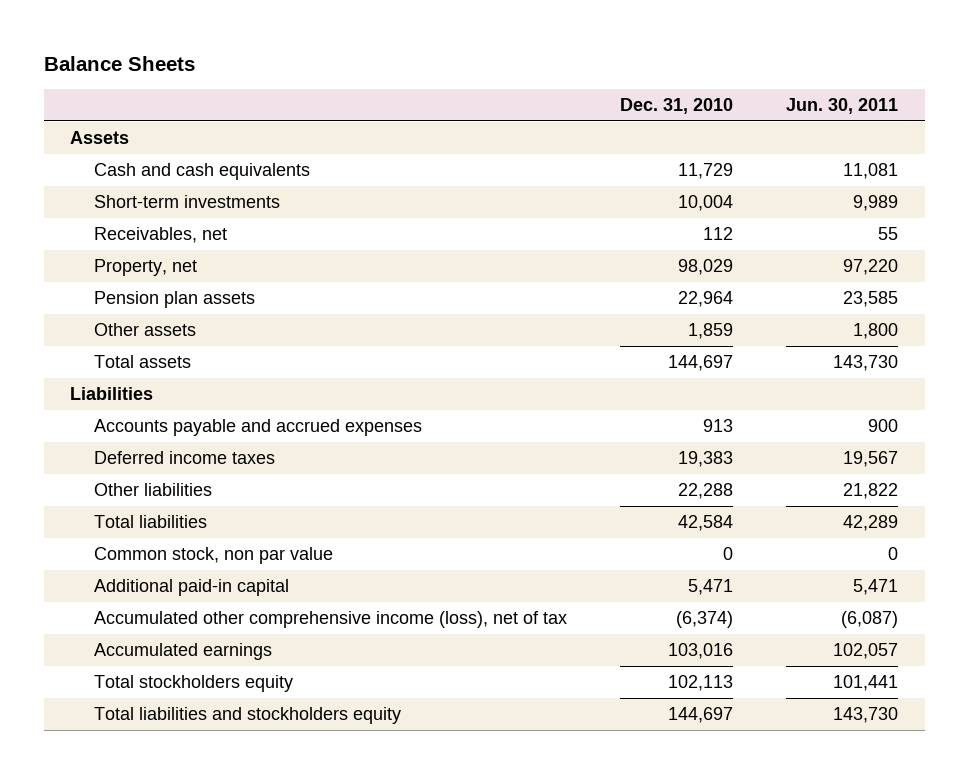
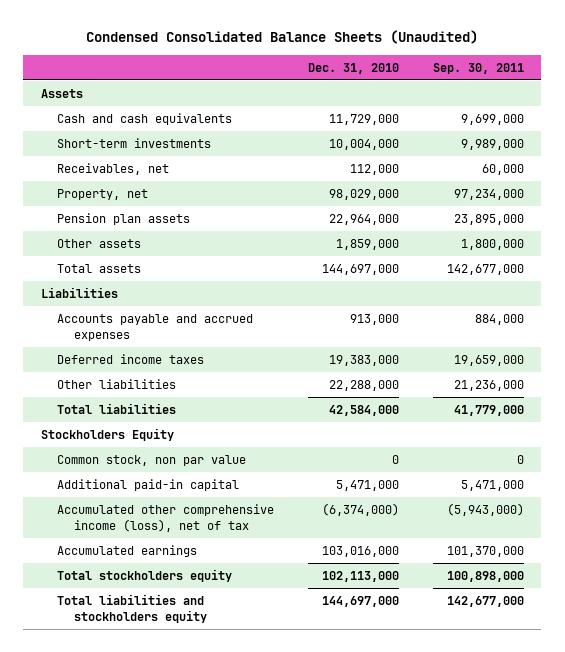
[43,56,195,72] Balance Sheets -> [86,30,479,45] Condensed Consolidated Balance Sheets (Unaudited)
[786,98,899,115] Jun. 30, 2011 -> none
none -> [433,62,525,74] Sep. 30, 2011
[678,163,734,180] 11,729 -> [329,114,400,126] 11,729,000
[678,195,734,212] 10,004 -> [329,139,400,151] 10,004,000
[703,227,734,241] 112 -> [350,164,400,176] 112,000
[678,259,734,276] 98,029 -> [329,189,400,201] 98,029,000
[678,291,734,308] 22,964 -> [329,214,400,226] 22,964,000
[688,323,734,340] 1,859 -> [336,239,400,251] 1,859,000
[668,355,734,372] 144,697 -> [322,264,400,276] 144,697,000
[703,419,734,433] 913 -> [350,314,400,326] 913,000
[678,451,734,468] 19,383 -> [329,355,400,367] 19,383,000
[678,483,734,500] 22,288 -> [329,380,400,392] 22,288,000
[678,515,734,532] 42,584 -> [329,405,400,417] 42,584,000
none -> [40,428,174,442] Stockholders Equity
[688,579,734,596] 5,471 -> [336,480,400,492] 5,471,000
[676,611,734,629] (6,374) -> [322,503,400,517] (6,374,000)
[668,643,734,660] 103,016 -> [322,546,400,558] 103,016,000
[668,675,734,692] 102,113 -> [322,571,400,583] 102,113,000
[668,707,734,724] 144,697 -> [322,596,400,608] 144,697,000

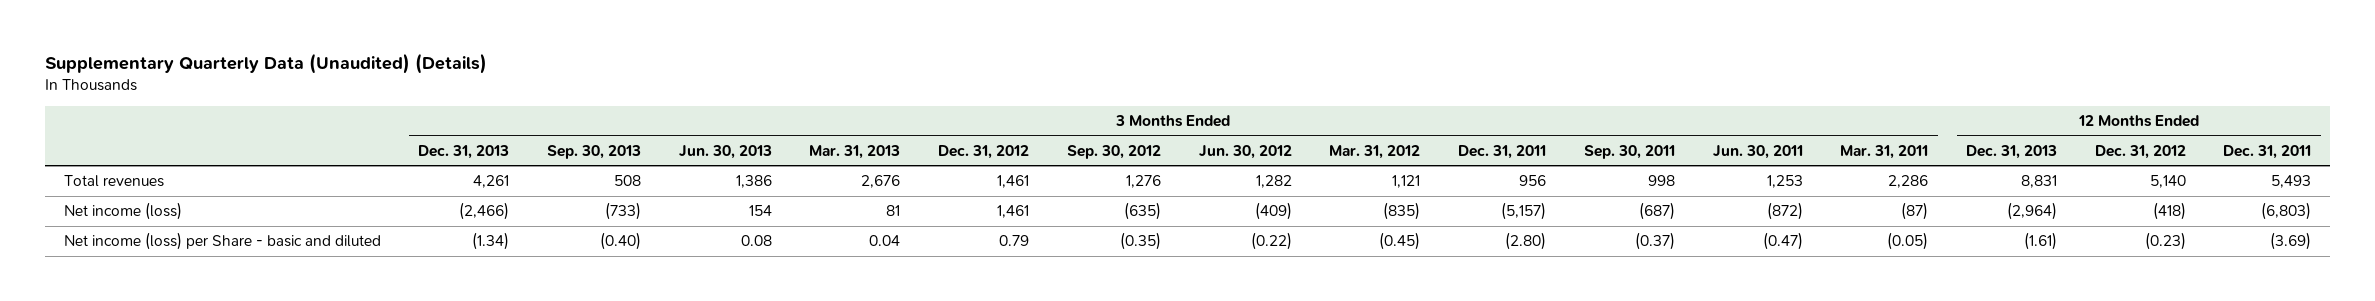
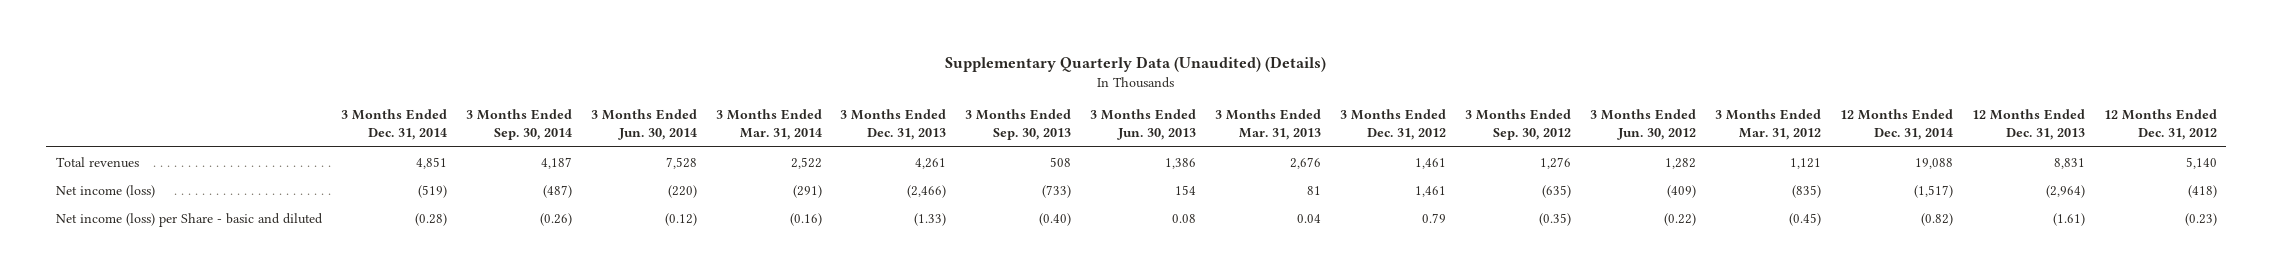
[1458,144,1547,159] Dec. 31, 2011 -> none
[1583,144,1675,159] Sep. 30, 2011 -> none
[1712,144,1803,159] Jun. 30, 2011 -> none
[1840,144,1929,159] Mar. 31, 2011 -> none
[2223,144,2312,159] Dec. 31, 2011 -> none
none -> [340,109,447,141] 3 Months Ended Dec. 31, 2014
none -> [465,109,572,141] 3 Months Ended Sep. 30, 2014
none -> [590,109,697,141] 3 Months Ended Jun. 30, 2014
none -> [715,109,822,141] 3 Months Ended Mar. 31, 2014
none -> [1839,109,1953,141] 12 Months Ended Dec. 31, 2014
[472,232,510,251] (1.34) -> [914,212,947,226] (1.33)

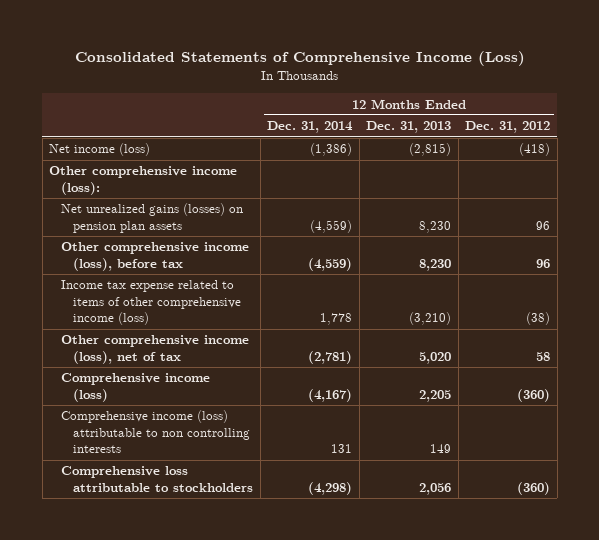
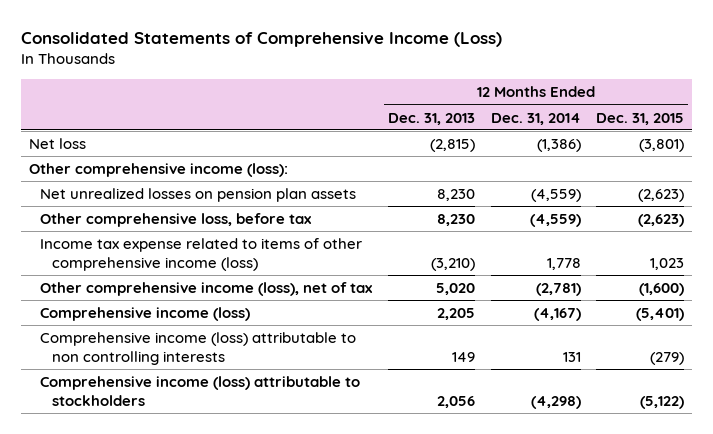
[465,121,551,134] Dec. 31, 2012 -> none
none -> [596,112,685,125] Dec. 31, 2015
[49,143,151,157] Net income (loss) -> [28,138,86,150] Net loss
[61,203,244,233] Net unrealized gains (losses) on pension plan assets -> [40,188,357,203] Net unrealized losses on pension plan assets
[61,242,250,271] Other comprehensive income (loss), before tax -> [40,213,313,228] Other comprehensive loss, before tax
[61,466,254,492] Comprehensive loss attributable to stockholders -> [40,376,361,407] Comprehensive income (loss) attributable to stockholders

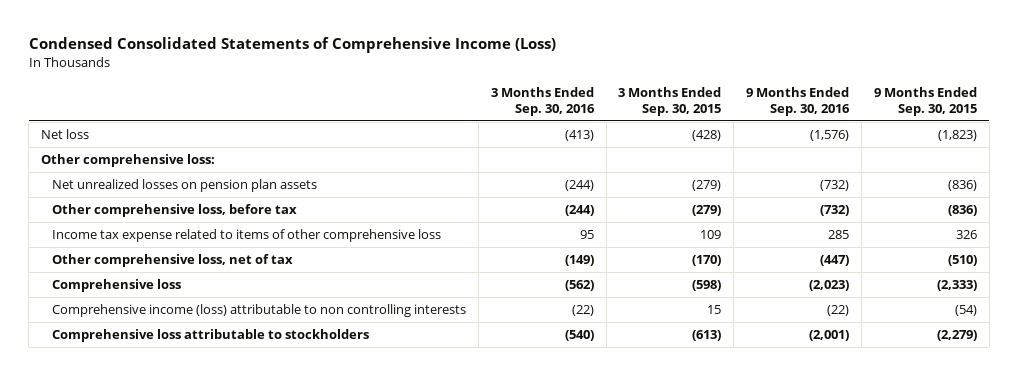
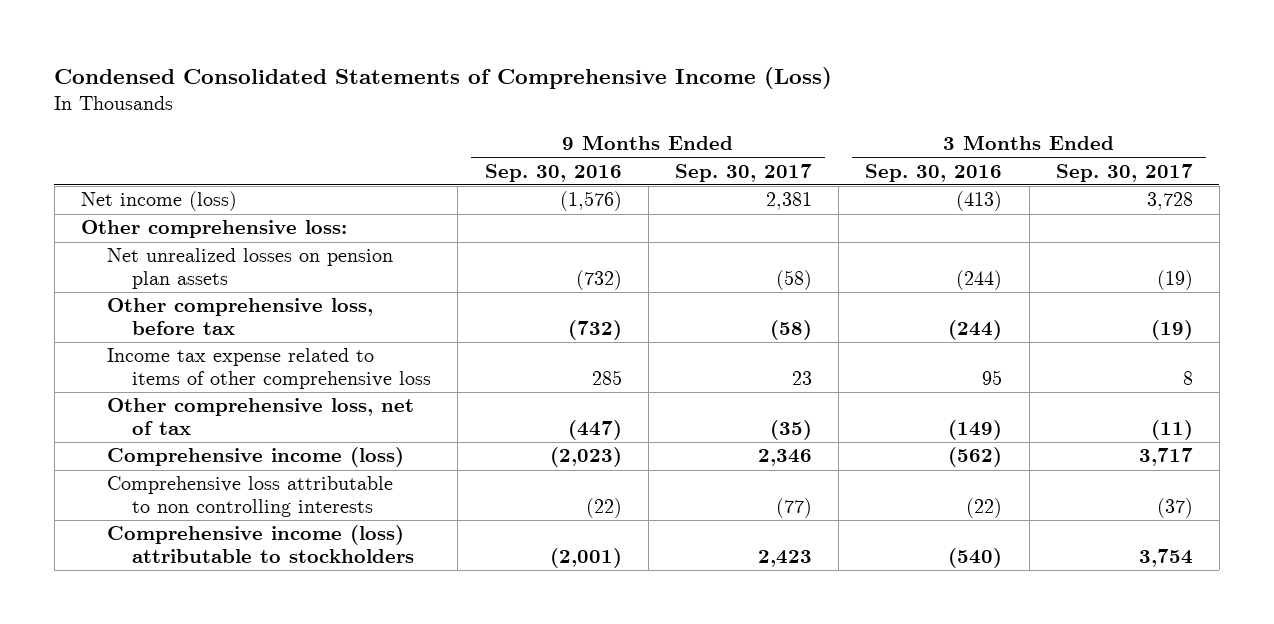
[618,86,722,116] 3 Months Ended Sep. 30, 2015 -> none
[874,86,978,116] 9 Months Ended Sep. 30, 2015 -> none
none -> [675,163,813,182] Sep. 30, 2017
none -> [1055,163,1193,182] Sep. 30, 2017
[41,129,90,140] Net loss -> [81,191,238,212] Net income (loss)
[51,279,181,293] Comprehensive loss -> [106,447,404,468] Comprehensive income (loss)
[51,304,466,318] Comprehensive income (loss) attributable to non controlling interests -> [106,476,393,517] Comprehensive loss attributable to non controlling interests
[51,329,369,343] Comprehensive loss attributable to stockholders -> [106,525,415,563] Comprehensive income (loss) attributable to stockholders

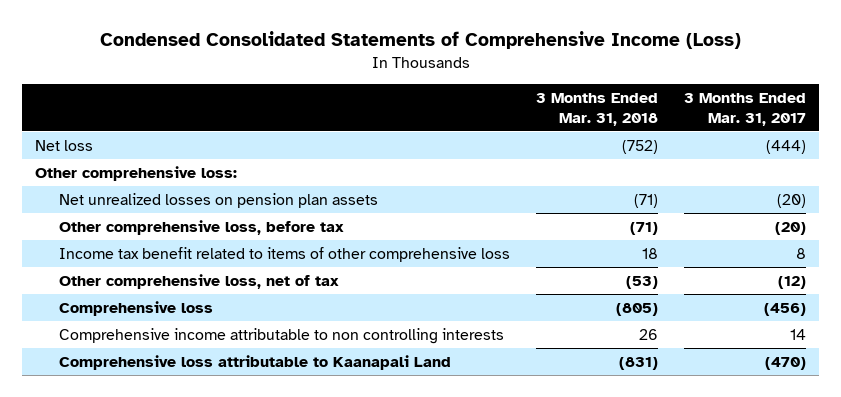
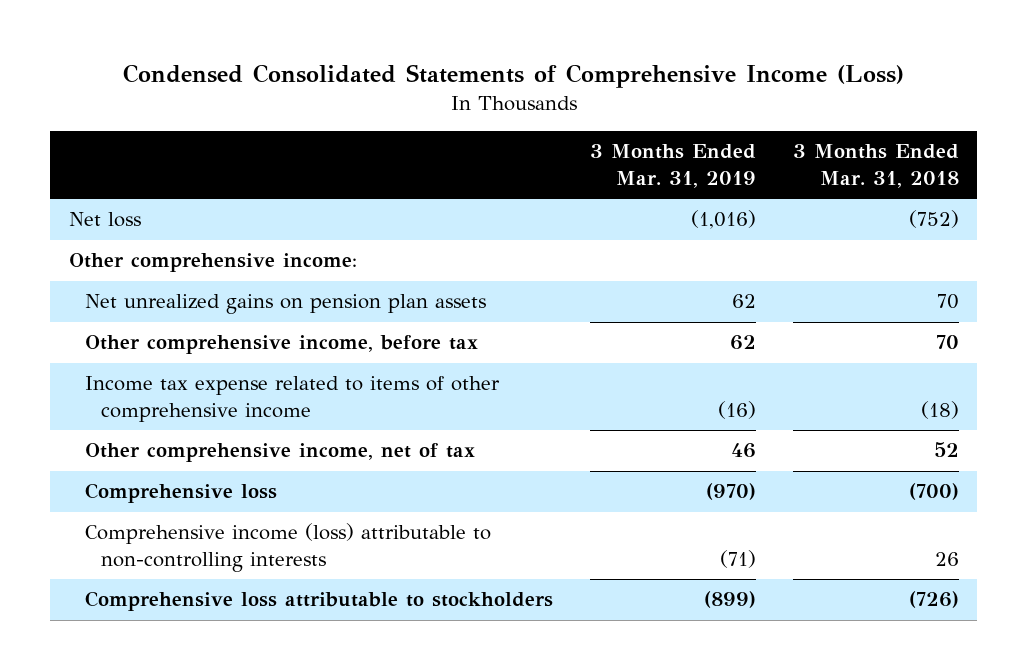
[684,92,807,126] 3 Months Ended Mar. 31, 2017 -> none
none -> [589,144,756,189] 3 Months Ended Mar. 31, 2019
[34,165,237,181] Other comprehensive loss: -> [68,253,357,273] Other comprehensive income:
[58,192,378,208] Net unrealized losses on pension plan assets -> [84,294,486,315] Net unrealized gains on pension plan assets
[633,193,658,208] (71) -> [936,294,959,310] 70
[58,219,344,235] Other comprehensive loss, before tax -> [84,335,478,355] Other comprehensive income, before tax
[629,221,658,235] (71) -> [935,335,959,350] 70
[58,246,510,262] Income tax benefit related to items of other comprehensive loss -> [84,376,500,423] Income tax expense related to items of other comprehensive income
[641,247,658,259] 18 -> [920,401,959,420] (18)
[58,273,339,289] Other comprehensive loss, net of tax -> [84,443,475,463] Other comprehensive income, net of tax
[625,275,658,289] (53) -> [933,442,959,458] 52
[615,302,658,316] (805) -> [908,483,959,501] (700)
[58,327,504,344] Comprehensive income attributable to non controlling interests -> [84,523,491,573] Comprehensive income (loss) attributable to non-controlling interests
[58,354,451,370] Comprehensive loss attributable to Kaanapali Land -> [84,591,553,612] Comprehensive loss attributable to stockholders
[618,356,658,370] (831) -> [908,591,959,609] (726)

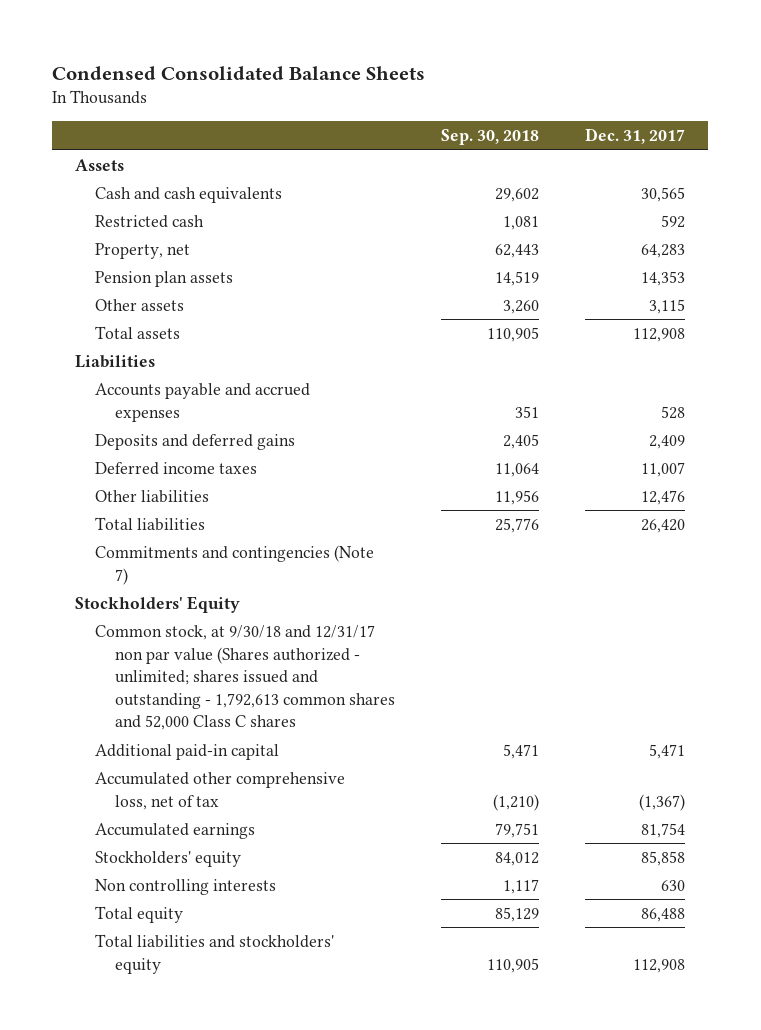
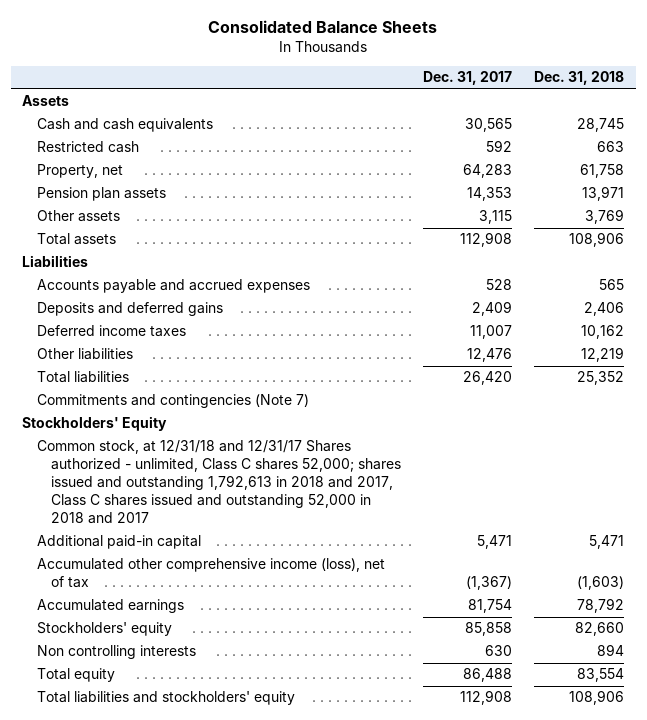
[52,65,426,80] Condensed Consolidated Balance Sheets -> [208,20,438,34] Consolidated Balance Sheets
[441,129,540,146] Sep. 30, 2018 -> none
none -> [534,71,625,86] Dec. 31, 2018
[95,624,396,731] Common stock, at 9/30/18 and 12/31/17 non par value (Shares authorized - unlimited; shares issued and outstanding - 1,792,613 common shares and 52,000 Class C shares -> [36,440,402,525] Common stock, at 12/31/18 and 12/31/17 Shares authorized - unlimited, Class C shares 52,000; shares issued and outstanding 1,792,613 in 2018 and 2017, Class C shares issued and outstanding 52,000 in 2018 and 2017
[95,771,346,810] Accumulated other comprehensive loss, net of tax -> [36,558,385,589] Accumulated other comprehensive income (loss), net of tax

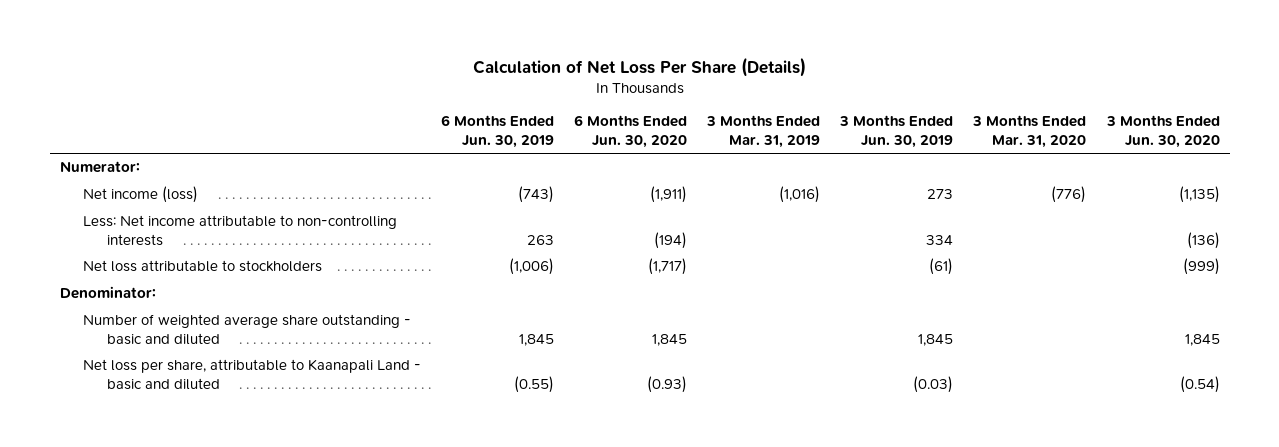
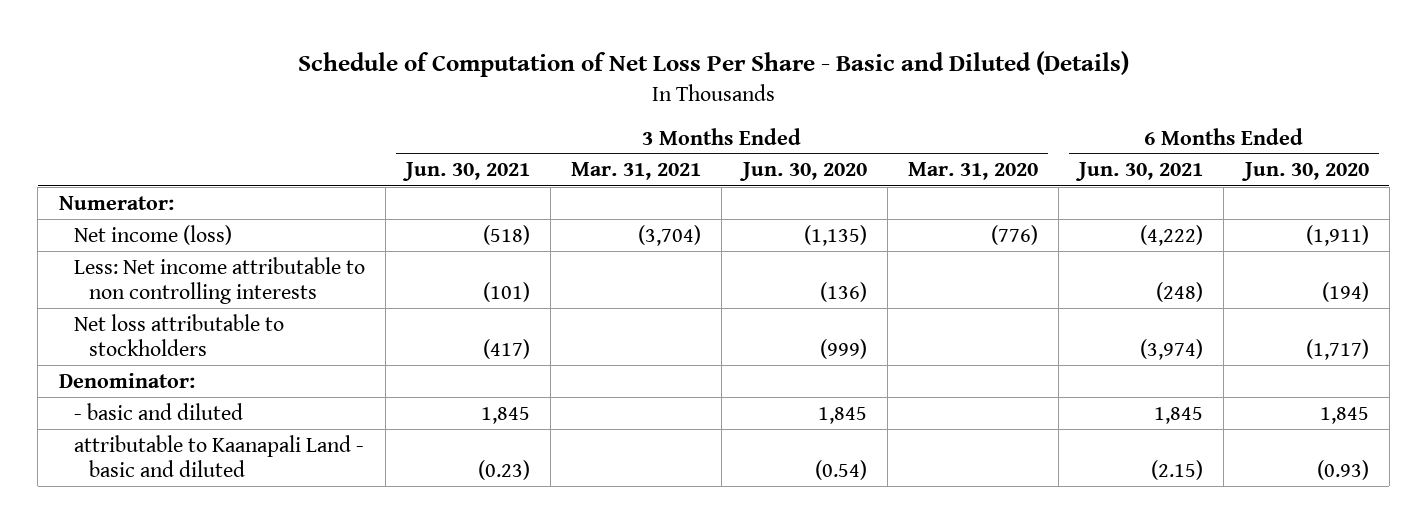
[472,56,806,77] Calculation of Net Loss Per Share (Details) -> [297,51,1129,78] Schedule of Computation of Net Loss Per Share - Basic and Diluted (Details)
[441,115,555,148] 6 Months Ended Jun. 30, 2019 -> none
[706,115,821,148] 3 Months Ended Mar. 31, 2019 -> none
[839,115,954,148] 3 Months Ended Jun. 30, 2019 -> none
none -> [402,162,531,182] Jun. 30, 2021
none -> [571,162,702,181] Mar. 31, 2021
none -> [1075,162,1204,182] Jun. 30, 2021
[83,215,398,247] Less: Net income attributable to non-controlling interests -> [73,256,365,305] Less: Net income attributable to non controlling interests
[83,314,412,346] Number of weighted average share outstanding - basic and diluted -> [73,402,243,420] - basic and diluted
[83,359,422,391] Net loss per share, attributable to Kaanapali Land - basic and diluted -> [73,434,364,478] attributable to Kaanapali Land - basic and diluted

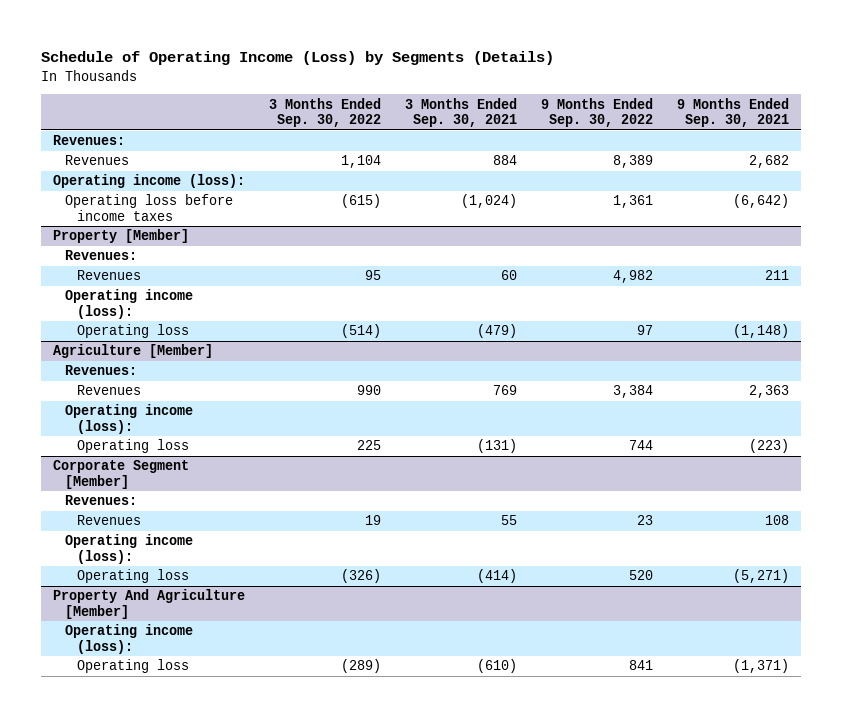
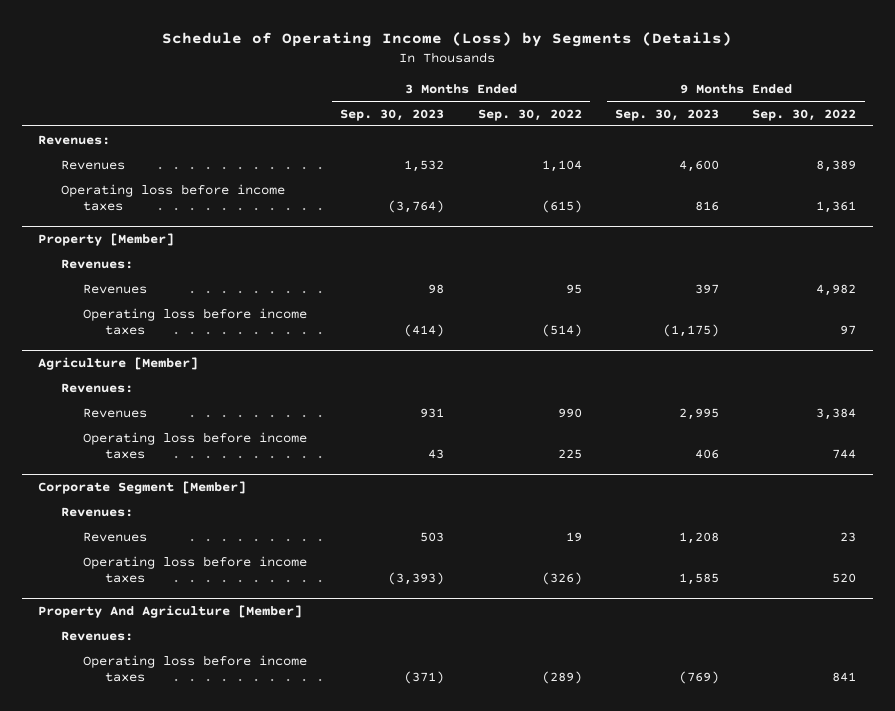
[404,97,517,128] 3 Months Ended Sep. 30, 2021 -> none
[676,97,789,128] 9 Months Ended Sep. 30, 2021 -> none
none -> [340,108,445,121] Sep. 30, 2023
none -> [615,108,720,121] Sep. 30, 2023
[53,174,246,189] Operating income (loss): -> none
[65,289,194,320] Operating income (loss): -> none
[76,324,189,339] Operating loss -> [83,307,308,335] Operating loss before income taxes
[65,404,194,435] Operating income (loss): -> none
[76,439,189,454] Operating loss -> [83,431,308,459] Operating loss before income taxes
[65,534,194,565] Operating income (loss): -> none
[76,569,189,584] Operating loss -> [83,555,308,583] Operating loss before income taxes
[65,624,194,655] Operating income (loss): -> none
none -> [60,630,133,641] Revenues:
[76,659,189,674] Operating loss -> [83,654,308,682] Operating loss before income taxes

